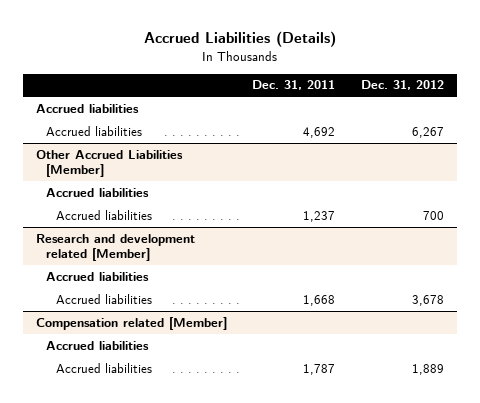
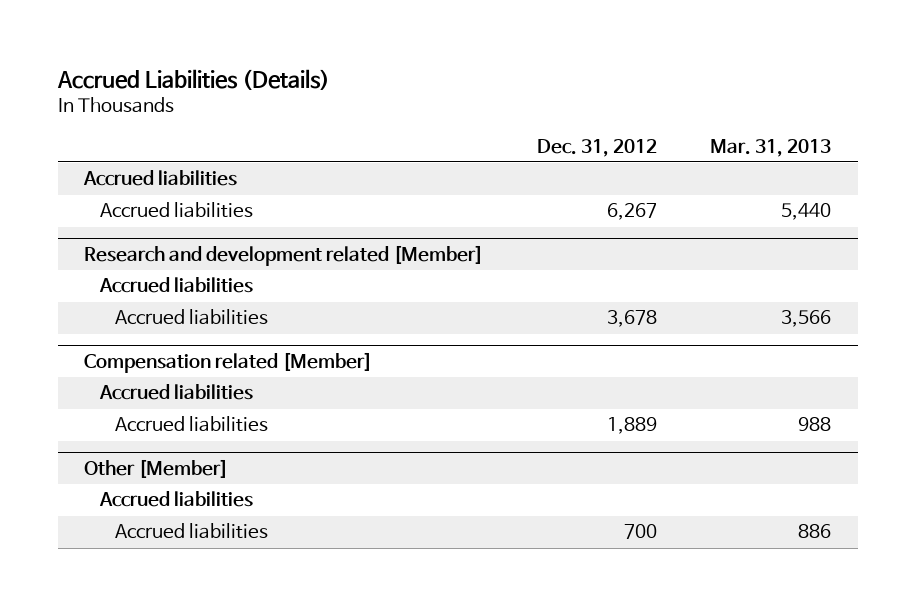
[252,80,336,91] Dec. 31, 2011 -> none
none -> [709,138,831,157] Mar. 31, 2013
[35,149,183,178] Other Accrued Liabilities [Member] -> none
[45,187,149,197] Accrued liabilities -> none
[55,209,152,220] Accrued liabilities -> none
none -> [84,458,229,478] Other [Member]
none -> [98,491,253,508] Accrued liabilities
none -> [115,523,269,540] Accrued liabilities

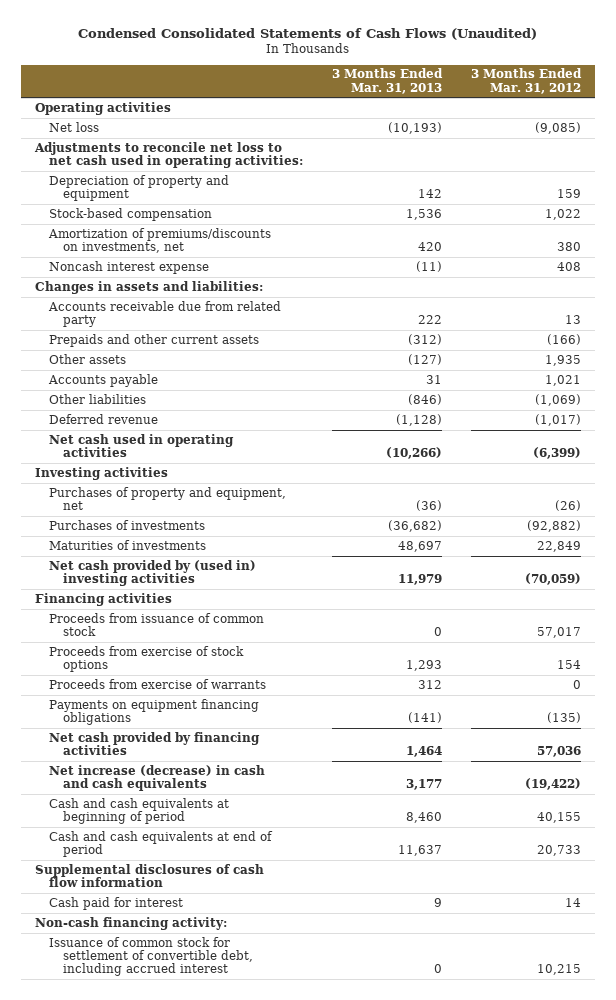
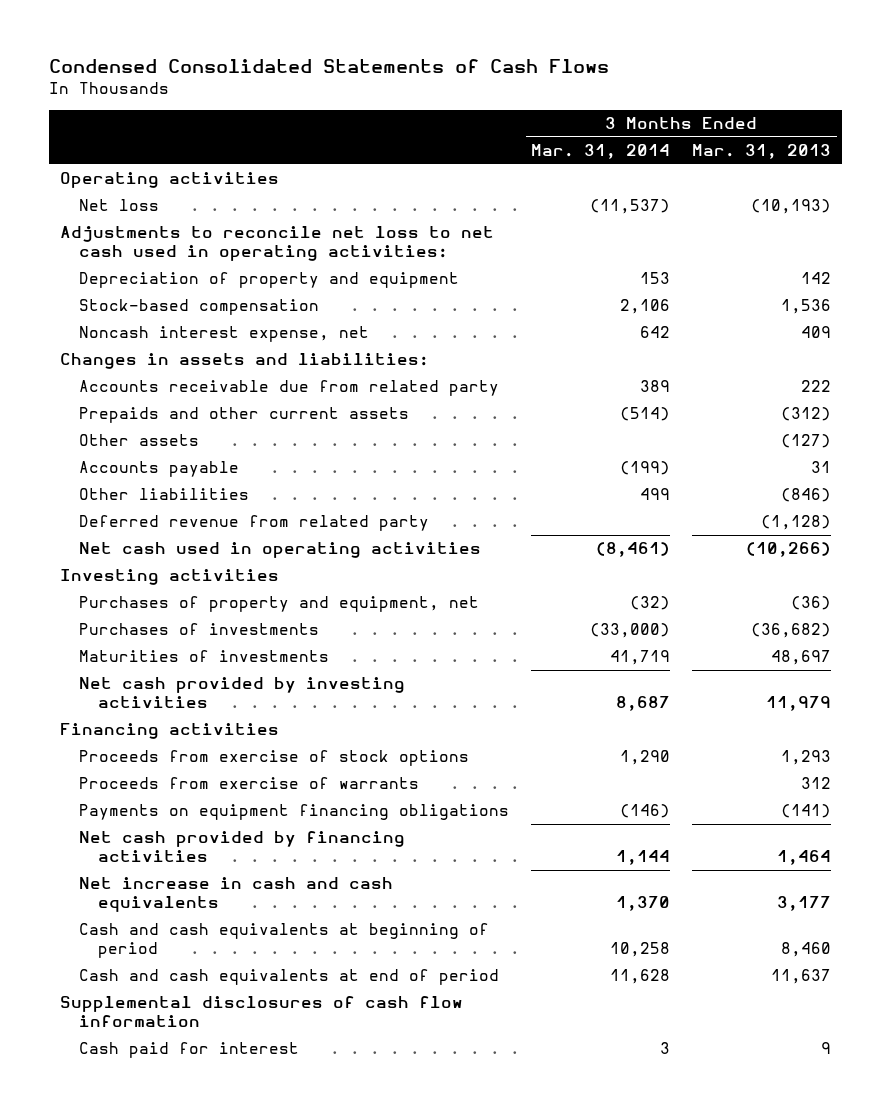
[78,28,538,41] Condensed Consolidated Statements of Cash Flows (Unaudited) -> [48,59,609,74] Condensed Consolidated Statements of Cash Flows
[470,68,582,94] 3 Months Ended Mar. 31, 2012 -> none
none -> [531,144,671,160] Mar. 31, 2014
[48,227,272,254] Amortization of premiums/discounts on investments, net -> none
[49,260,210,274] Noncash interest expense -> [78,326,369,343] Noncash interest expense, net
[416,260,443,272] (11) -> [801,326,832,339] 409
[49,413,159,424] Deferred revenue -> [78,515,429,532] Deferred revenue from related party
[49,559,257,587] Net cash provided by (used in) investing activities -> [78,677,405,709] Net cash provided by investing activities
[49,612,265,637] Proceeds from issuance of common stock -> none
[49,764,266,792] Net increase (decrease) in cash and cash equivalents -> [78,877,393,913] Net increase in cash and cash equivalents
[35,916,228,930] Non-cash financing activity: -> none
[49,936,254,977] Issuance of common stock for settlement of convertible debt, including accrued interest -> none

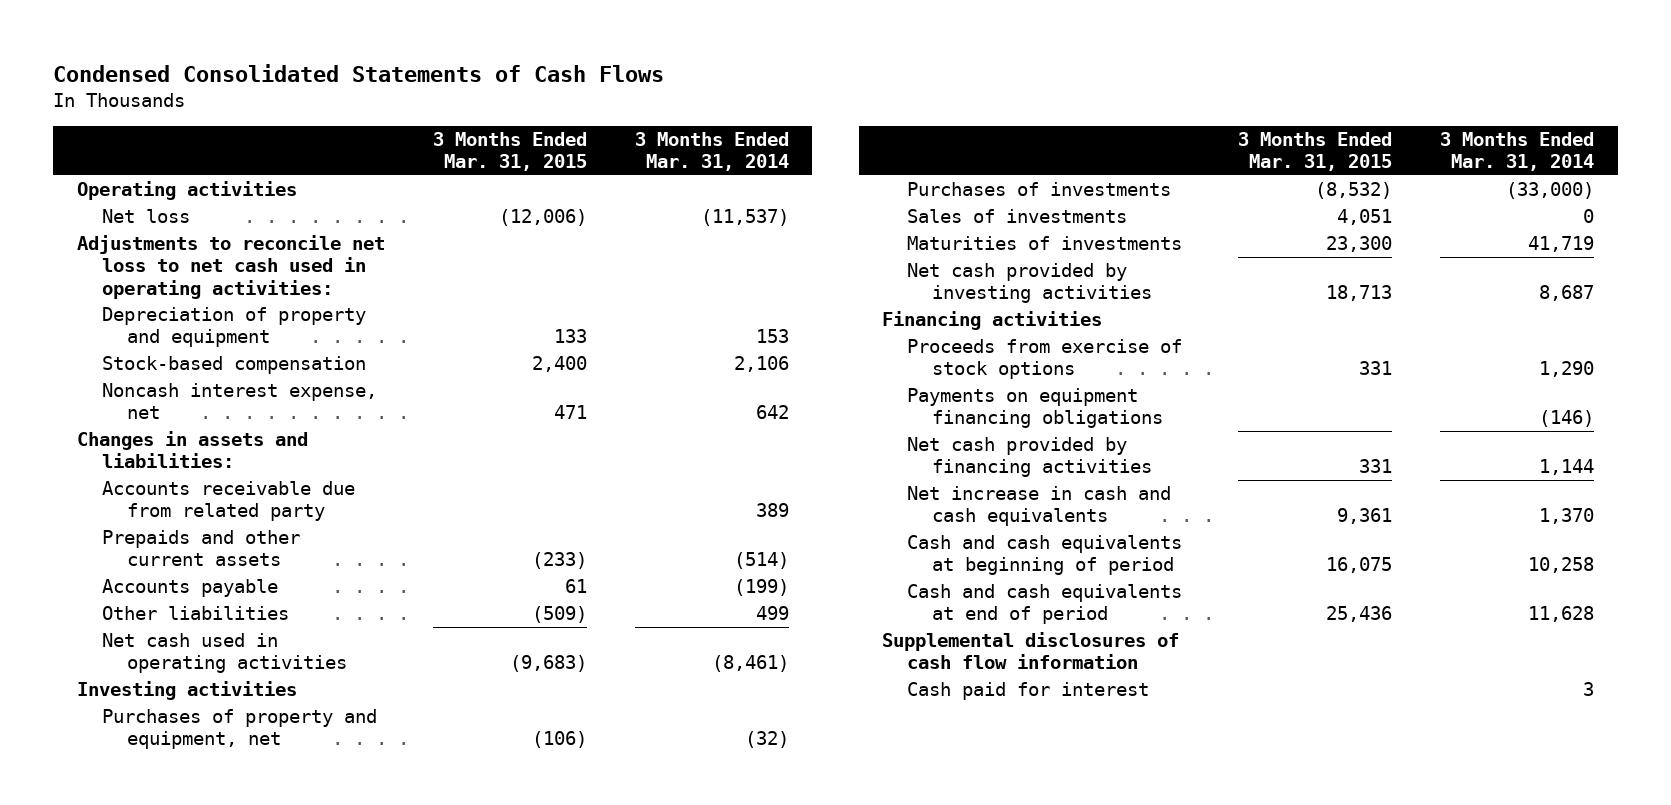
[692,144,832,160] Mar. 31, 2013 -> none
none -> [432,131,587,171] 3 Months Ended Mar. 31, 2015
[78,434,199,447] Other assets -> none
[78,515,429,532] Deferred revenue from related party -> none
none -> [907,209,1128,224] Sales of investments
[78,777,419,790] Proceeds from exercise of warrants -> none

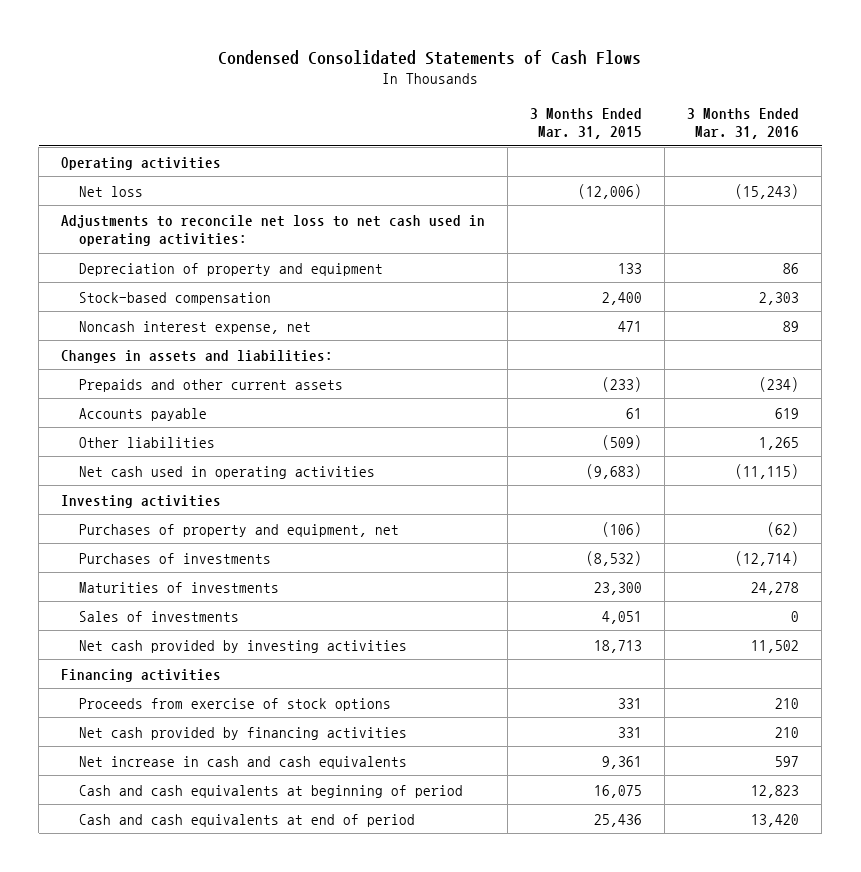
[634,131,789,171] 3 Months Ended Mar. 31, 2014 -> none
none -> [687,107,800,140] 3 Months Ended Mar. 31, 2016
[101,481,355,522] Accounts receivable due from related party -> none
[907,209,1128,224] Sales of investments -> [78,610,239,622] Sales of investments
[907,388,1163,429] Payments on equipment financing obligations -> none
[882,632,1180,670] Supplemental disclosures of cash flow information -> none
[907,682,1150,701] Cash paid for interest -> none

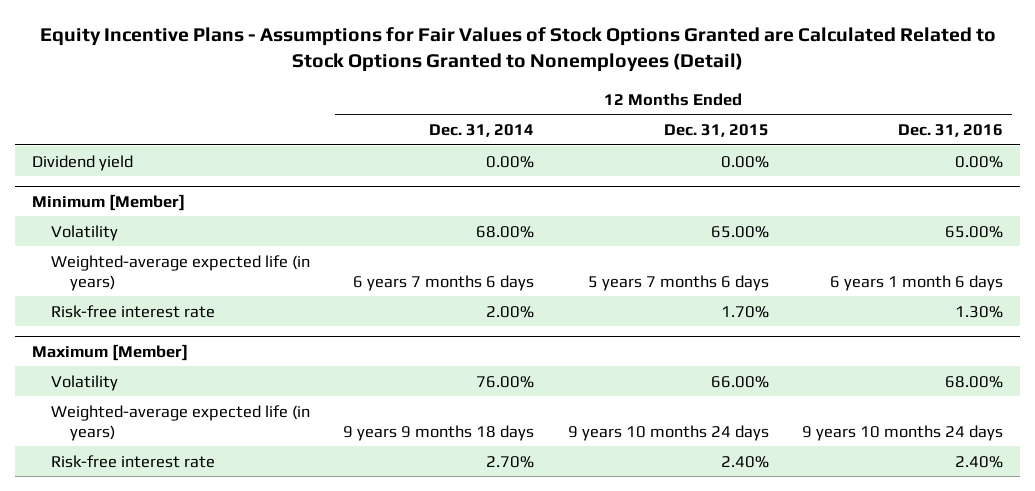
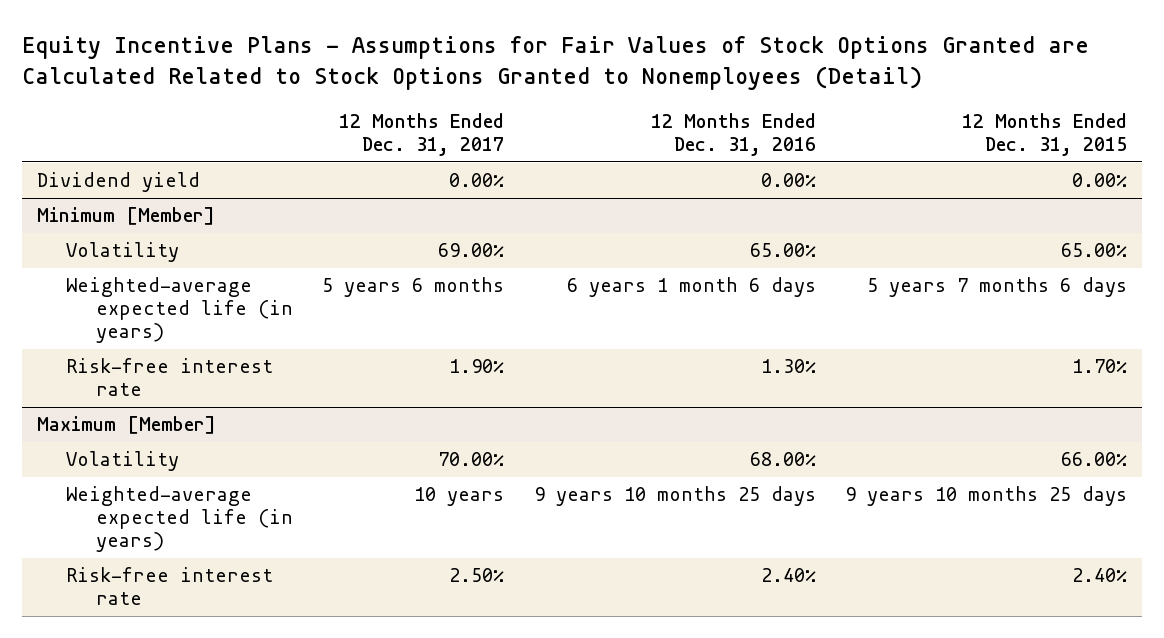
[429,124,535,138] Dec. 31, 2014 -> none
none -> [339,113,505,157] 12 Months Ended Dec. 31, 2017
[567,424,769,441] 9 years 10 months 24 days -> [845,486,1128,507] 9 years 10 months 25 days
[802,424,1004,441] 9 years 10 months 24 days -> [533,486,816,507] 9 years 10 months 25 days

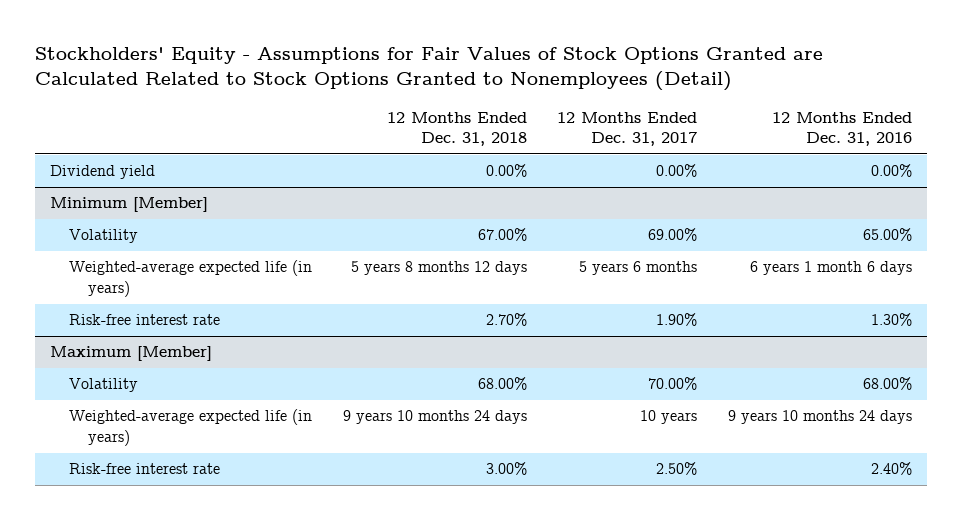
[22,35,1090,90] Equity Incentive Plans - Assumptions for Fair Values of Stock Options Granted are Calculated Related to Stock Options Granted to Nonemployees (Detail) -> [34,47,823,92] Stockholders' Equity - Assumptions for Fair Values of Stock Options Granted are Calculated Related to Stock Options Granted to Nonemployees (Detail)
[962,113,1128,157] 12 Months Ended Dec. 31, 2015 -> none
none -> [386,111,527,147] 12 Months Ended Dec. 31, 2018
[533,486,816,507] 9 years 10 months 25 days -> [728,410,913,425] 9 years 10 months 24 days

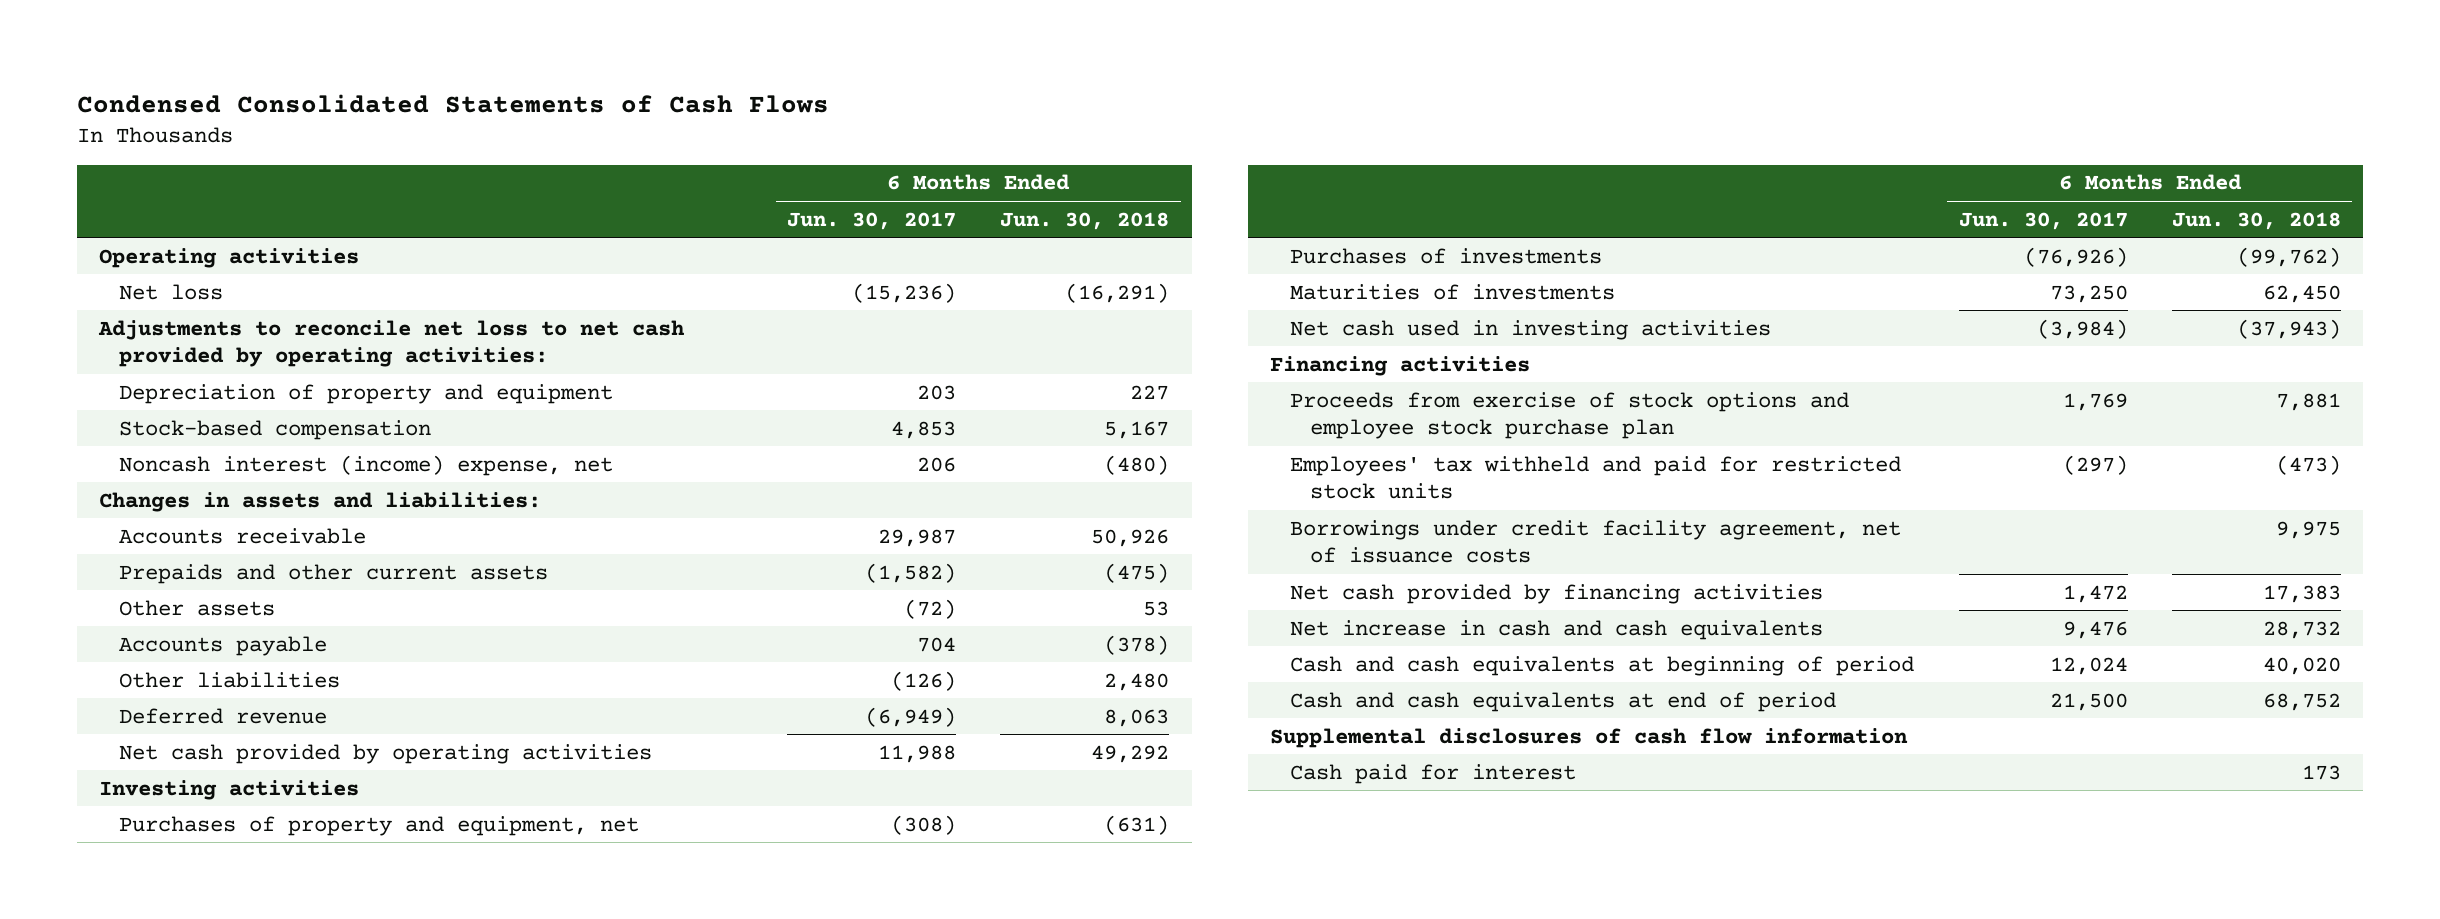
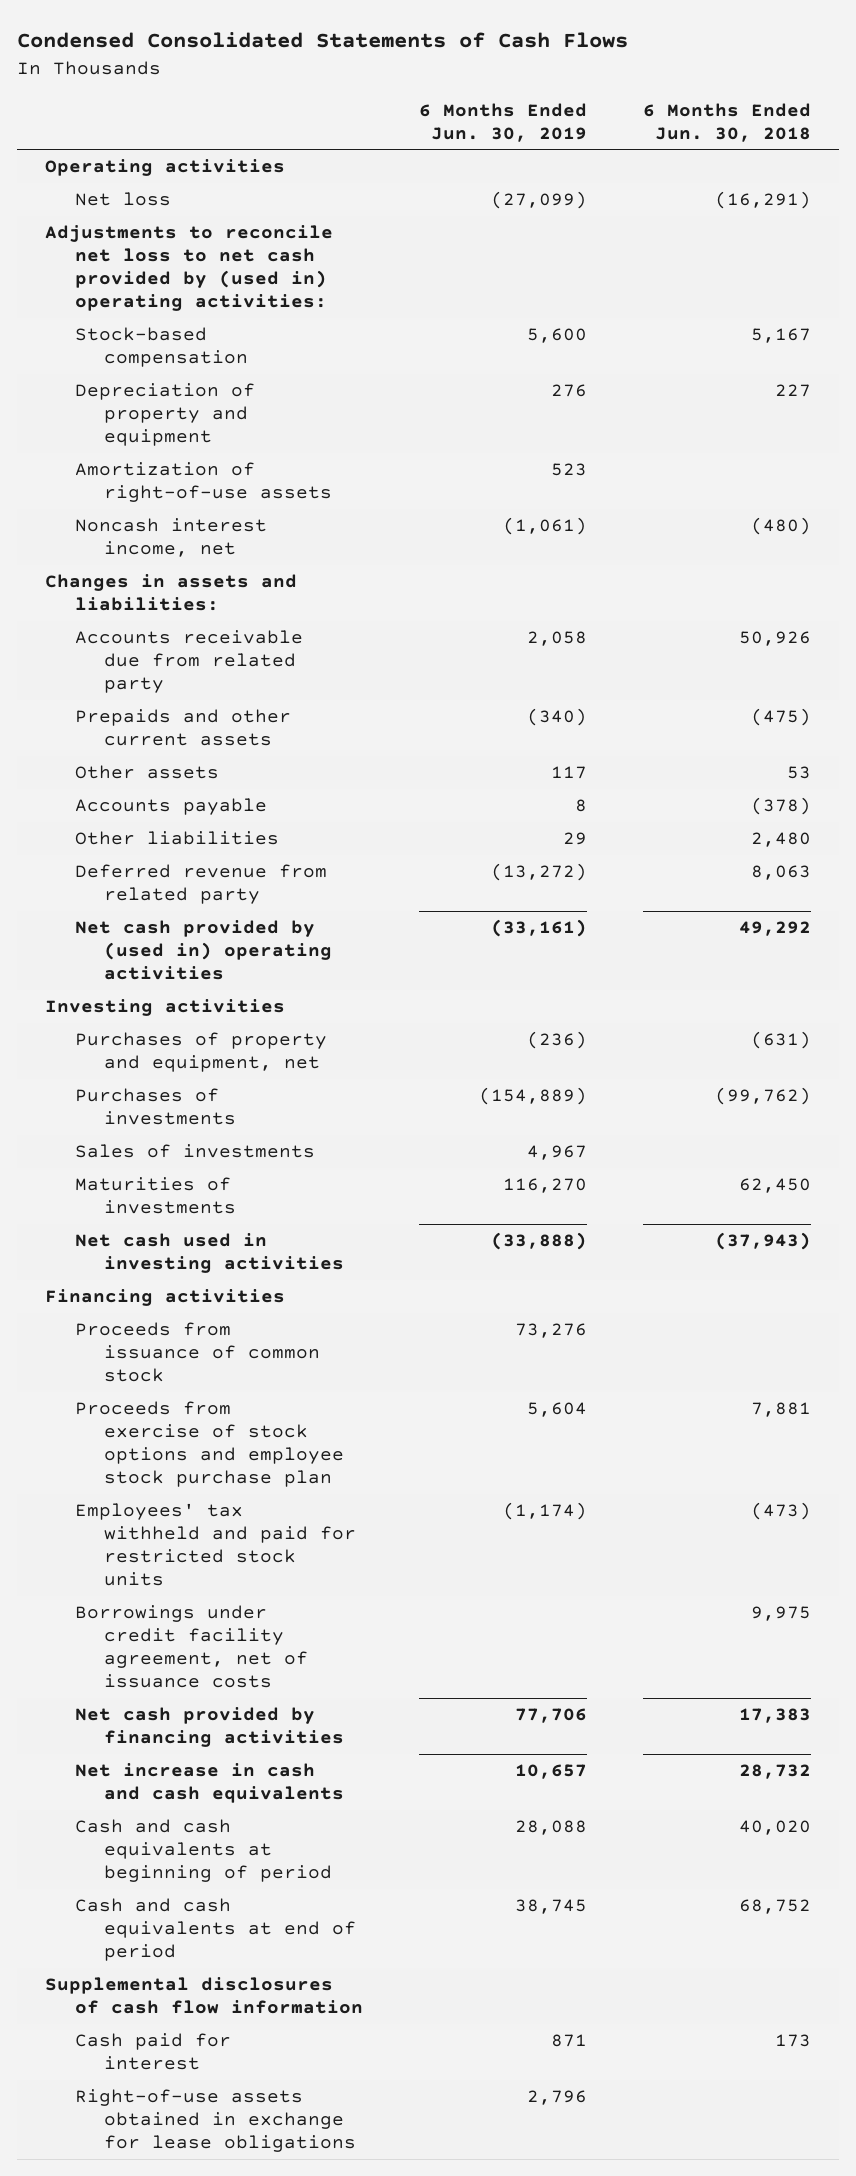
[787,211,957,230] Jun. 30, 2017 -> none
none -> [418,102,587,142] 6 Months Ended Jun. 30, 2019
[97,319,685,368] Adjustments to reconcile net loss to net cash provided by operating activities: -> [44,225,333,312] Adjustments to reconcile net loss to net cash provided by (used in) operating activities:
[118,383,613,404] Depreciation of property and equipment -> [74,383,255,447] Depreciation of property and equipment
none -> [74,462,333,503] Amortization of right-of-use assets
[118,454,613,476] Noncash interest (income) expense, net -> [74,518,267,558] Noncash interest income, net
[118,527,366,544] Accounts receivable -> [74,630,303,694] Accounts receivable due from related party
[118,707,327,724] Deferred revenue -> [74,864,327,905] Deferred revenue from related party
[118,743,652,764] Net cash provided by operating activities -> [74,920,333,981] Net cash provided by (used in) operating activities
none -> [74,1144,315,1159] Sales of investments
none -> [74,1322,321,1383] Proceeds from issuance of common stock
none -> [74,2089,357,2153] Right-of-use assets obtained in exchange for lease obligations

